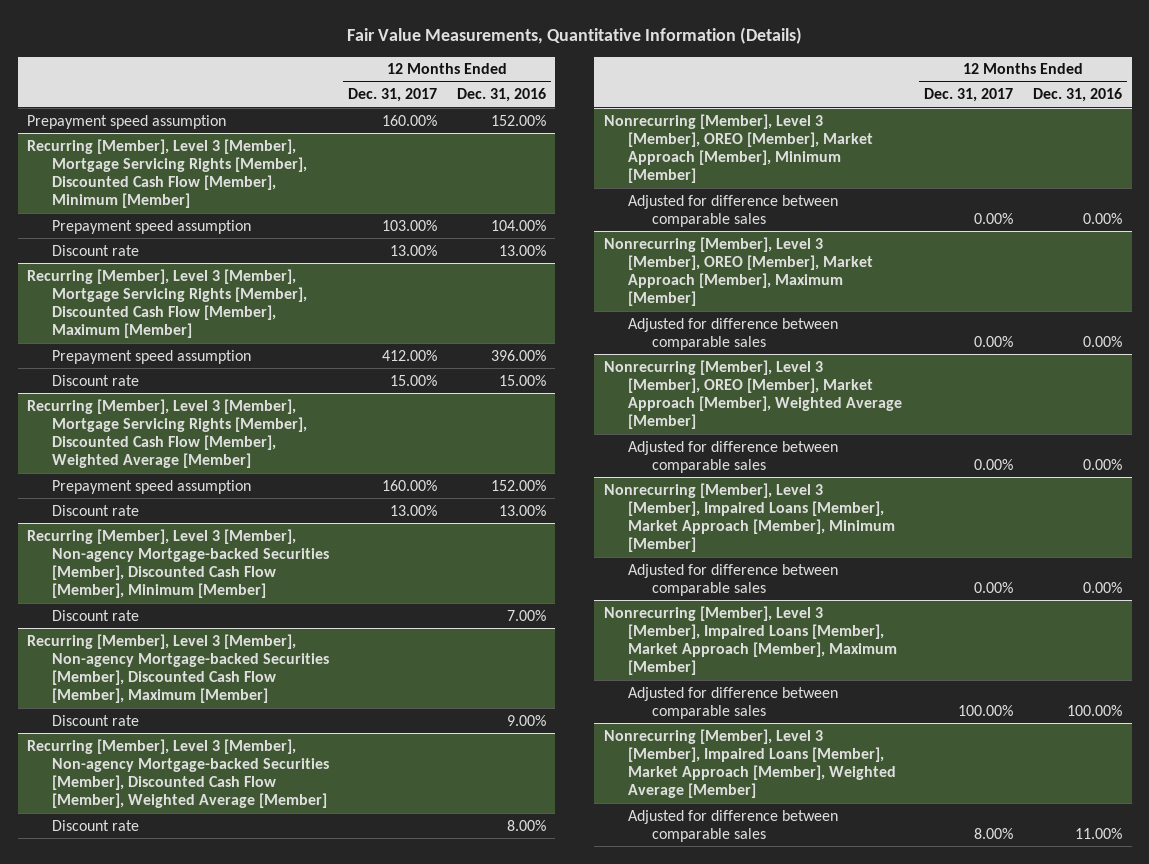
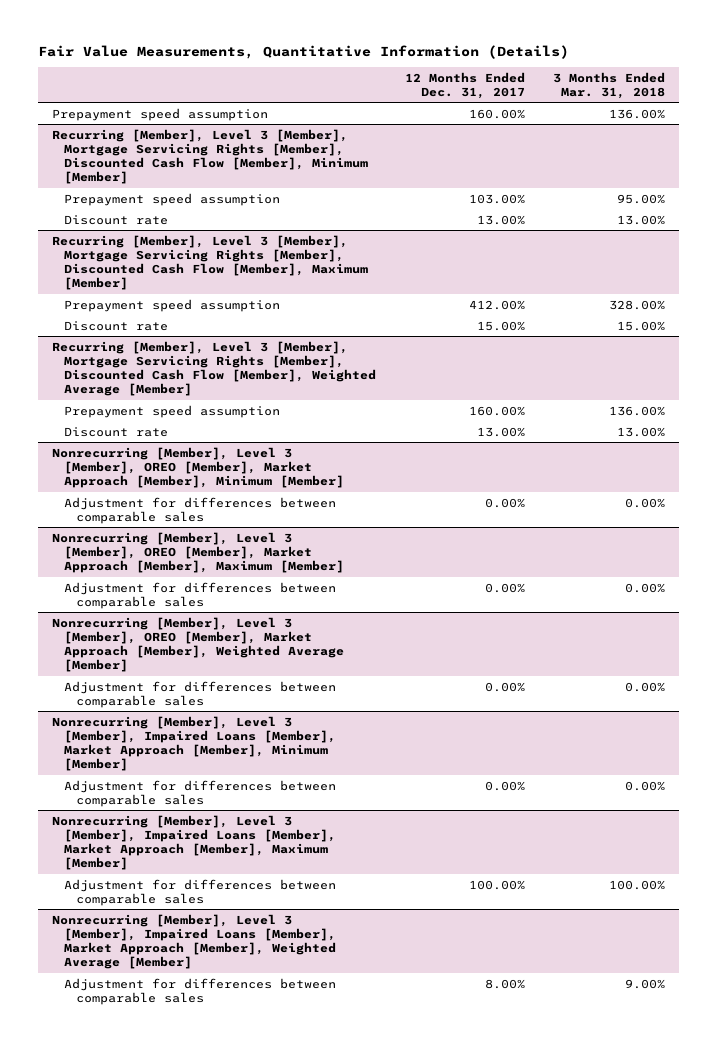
[456,88,546,103] Dec. 31, 2016 -> none
none -> [553,71,666,99] 3 Months Ended Mar. 31, 2018
[27,528,329,598] Recurring [Member], Level 3 [Member], Non-agency Mortgage-backed Securities [Member], Discounted Cash Flow [Member], Minimum [Member] -> none
[51,609,139,621] Discount rate -> none
[27,633,329,703] Recurring [Member], Level 3 [Member], Non-agency Mortgage-backed Securities [Member], Discounted Cash Flow [Member], Maximum [Member] -> none
[51,714,139,726] Discount rate -> none
[27,738,329,808] Recurring [Member], Level 3 [Member], Non-agency Mortgage-backed Securities [Member], Discounted Cash Flow [Member], Weighted Average [Member] -> none
[51,819,139,831] Discount rate -> none
[627,194,838,227] Adjusted for difference between comparable sales -> [64,496,337,524] Adjustment for differences between comparable sales
[627,317,838,350] Adjusted for difference between comparable sales -> [64,581,337,609] Adjustment for differences between comparable sales
[627,440,838,473] Adjusted for difference between comparable sales -> [64,680,337,708] Adjustment for differences between comparable sales
[627,563,838,596] Adjusted for difference between comparable sales -> [64,779,337,807] Adjustment for differences between comparable sales
[627,686,838,719] Adjusted for difference between comparable sales -> [64,878,337,906] Adjustment for differences between comparable sales
[627,809,838,842] Adjusted for difference between comparable sales -> [64,977,337,1005] Adjustment for differences between comparable sales

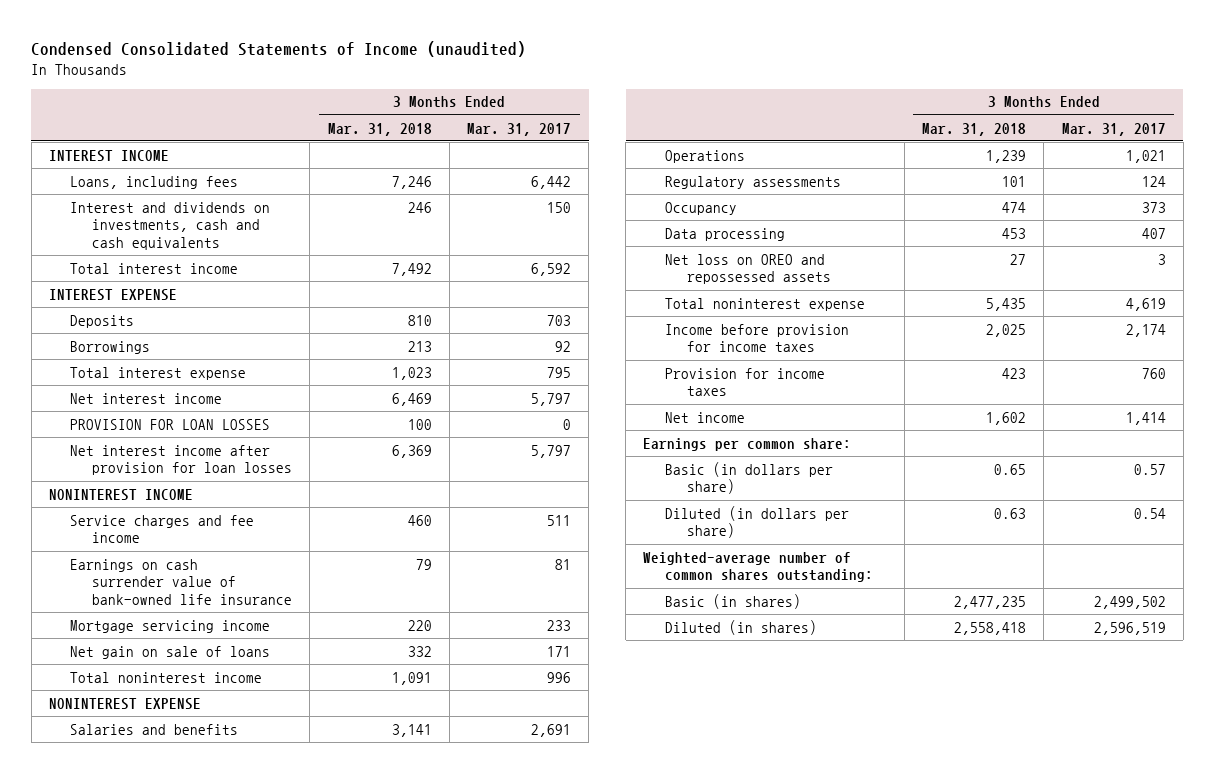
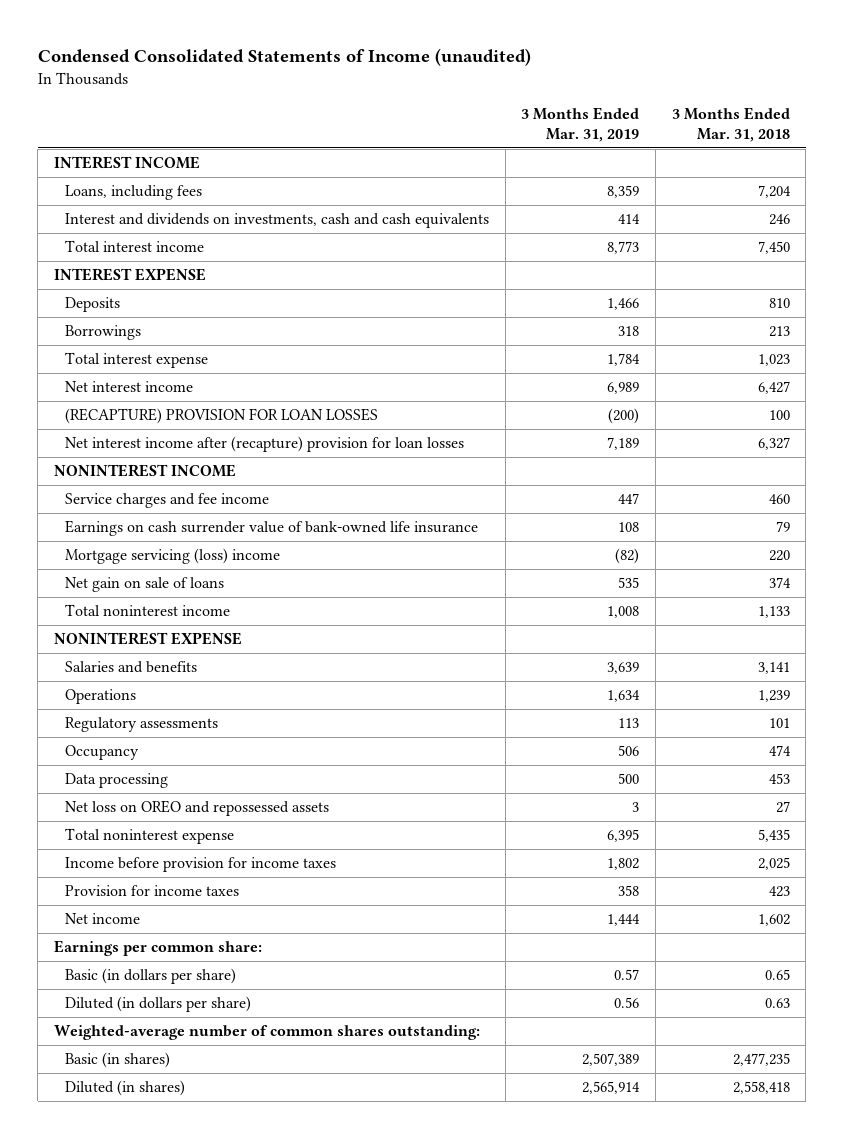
[467,122,572,136] Mar. 31, 2017 -> none
none -> [521,107,640,143] 3 Months Ended Mar. 31, 2019
[391,175,432,189] 7,246 -> [757,185,791,199] 7,204
[391,262,432,276] 7,492 -> [757,241,790,255] 7,450
[391,392,432,406] 6,469 -> [757,381,790,395] 6,427
[70,418,271,430] PROVISION FOR LOAN LOSSES -> [65,408,379,425] (RECAPTURE) PROVISION FOR LOAN LOSSES
[70,444,293,476] Net interest income after provision for loan losses -> [65,436,465,453] Net interest income after (recapture) provision for loan losses
[391,444,432,458] 6,369 -> [757,437,790,451] 6,327
[70,619,271,633] Mortgage servicing income -> [65,548,281,565] Mortgage servicing (loss) income
[407,645,432,657] 332 -> [768,577,791,589] 374
[391,671,432,685] 1,091 -> [757,606,790,619] 1,133

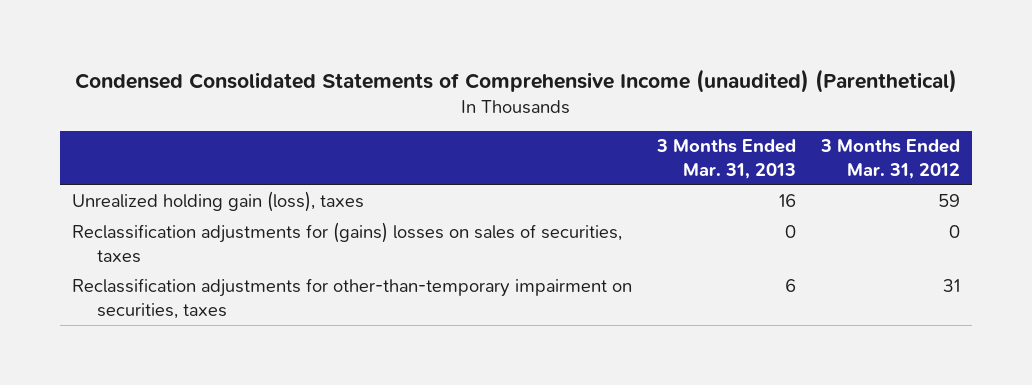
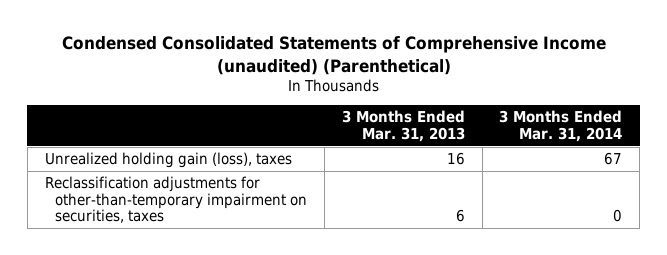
[819,139,960,179] 3 Months Ended Mar. 31, 2012 -> none
none -> [499,110,623,142] 3 Months Ended Mar. 31, 2014
[72,222,623,263] Reclassification adjustments for (gains) losses on sales of securities, taxes -> none

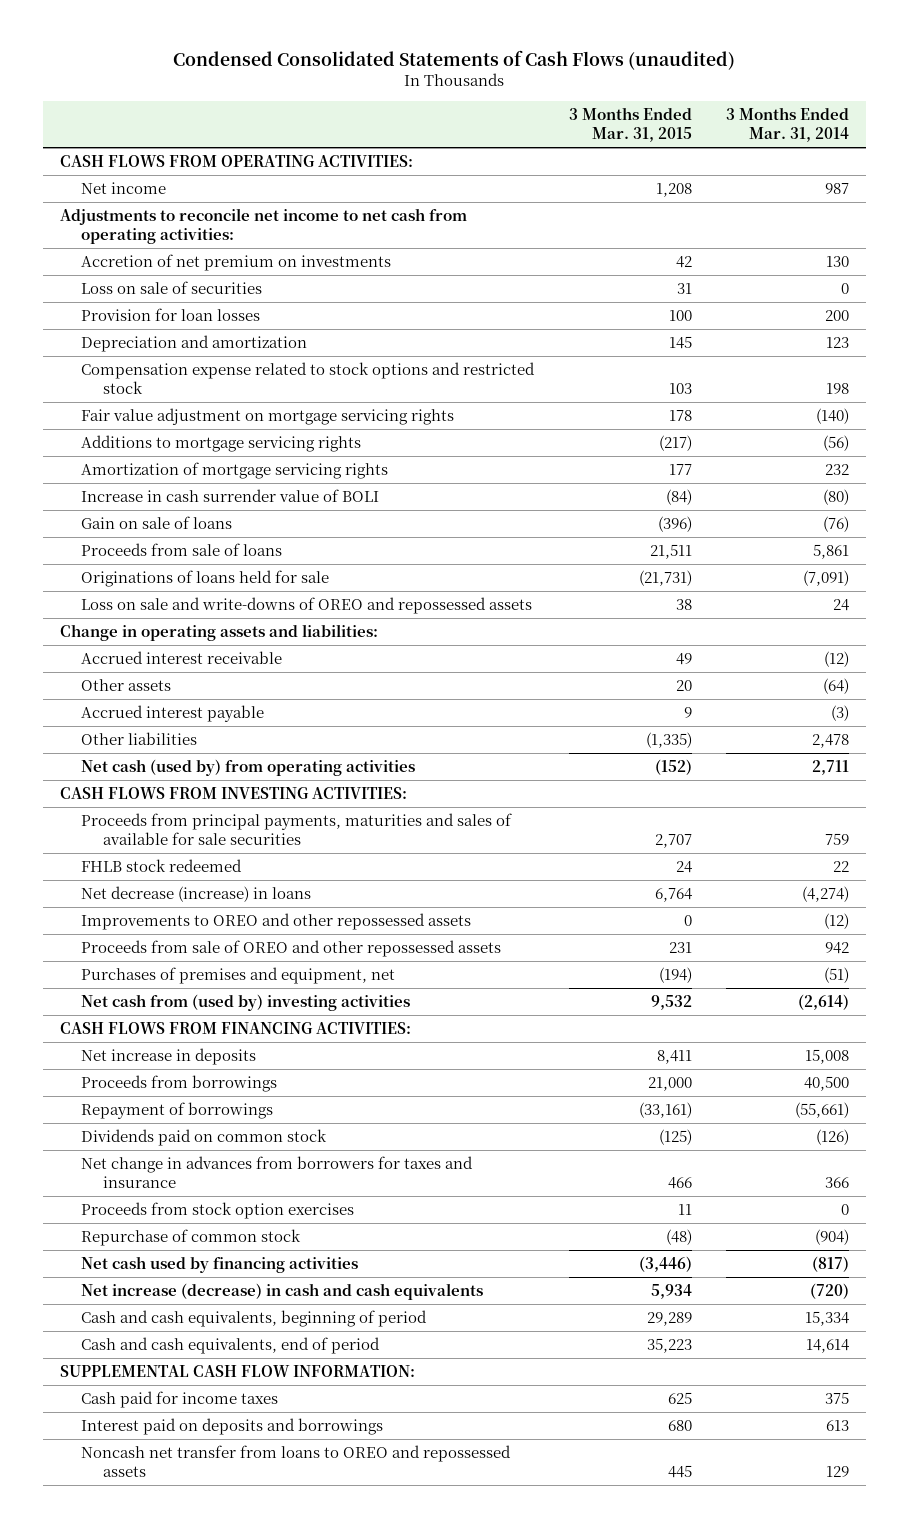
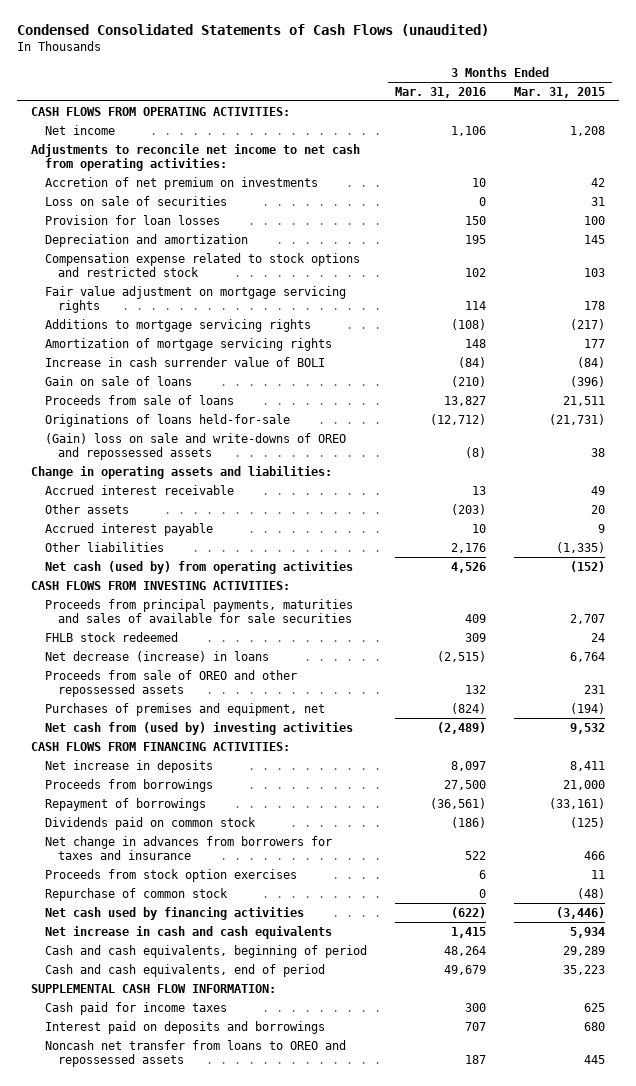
[725,107,849,143] 3 Months Ended Mar. 31, 2014 -> none
none -> [394,86,486,98] Mar. 31, 2016
[81,570,330,588] Originations of loans held for sale -> [44,413,290,427] Originations of loans held-for-sale
[81,597,533,615] Loss on sale and write-downs of OREO and repossessed assets -> [44,432,346,460] (Gain) loss on sale and write-downs of OREO and repossessed assets
[81,913,472,931] Improvements to OREO and other repossessed assets -> none
[81,1283,484,1301] Net increase (decrease) in cash and cash equivalents -> [44,925,332,939] Net increase in cash and cash equivalents

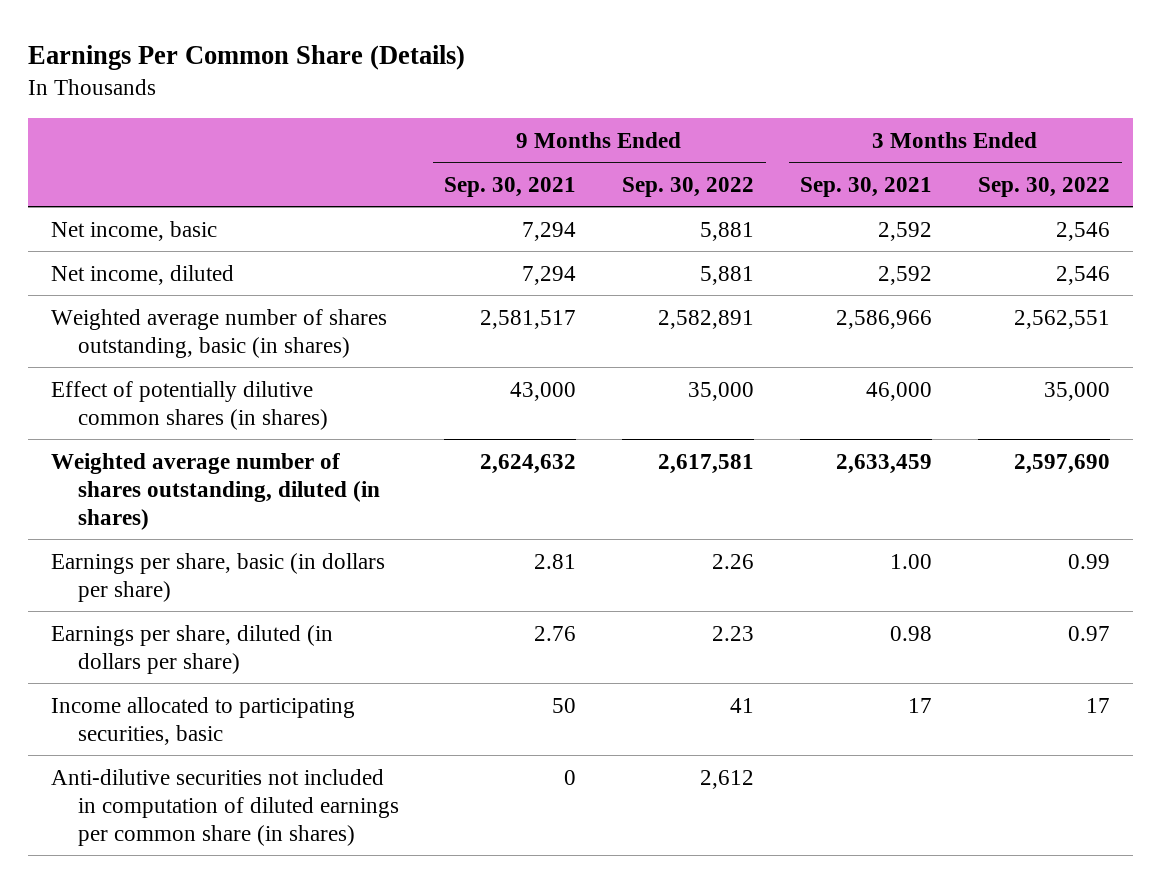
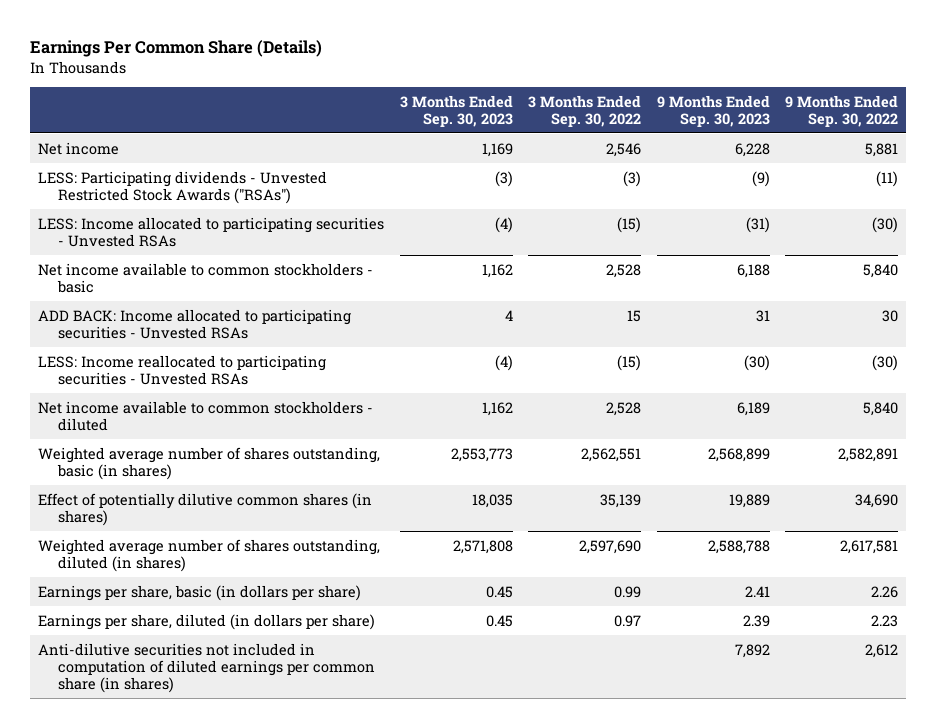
[444,176,577,197] Sep. 30, 2021 -> none
[800,176,933,197] Sep. 30, 2021 -> none
none -> [399,94,513,127] 3 Months Ended Sep. 30, 2023
none -> [656,94,770,127] 9 Months Ended Sep. 30, 2023
none -> [38,141,120,155] Net income
none -> [38,170,328,204] LESS: Participating dividends - Unvested Restricted Stock Awards ("RSAs")
none -> [38,216,385,247] LESS: Income allocated to participating securities - Unvested RSAs
[51,220,218,241] Net income, basic -> [38,262,374,293] Net income available to common stockholders - basic
[700,221,755,241] 5,881 -> [863,263,899,278] 5,840
[1056,221,1111,241] 2,546 -> [606,263,642,278] 2,528
none -> [38,308,352,339] ADD BACK: Income allocated to participating securities - Unvested RSAs
none -> [38,354,327,385] LESS: Income reallocated to participating securities - Unvested RSAs
[51,264,235,285] Net income, diluted -> [38,400,374,431] Net income available to common stockholders - diluted
[700,265,755,285] 5,881 -> [863,401,899,416] 5,840
[1056,265,1111,285] 2,546 -> [606,401,642,416] 2,528
[688,381,755,401] 35,000 -> [855,493,899,508] 34,690
[1044,381,1111,401] 35,000 -> [600,493,642,508] 35,139
[51,696,356,745] Income allocated to participating securities, basic -> none

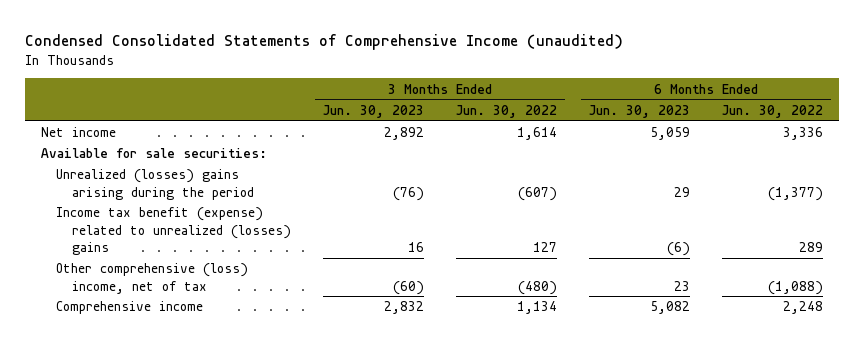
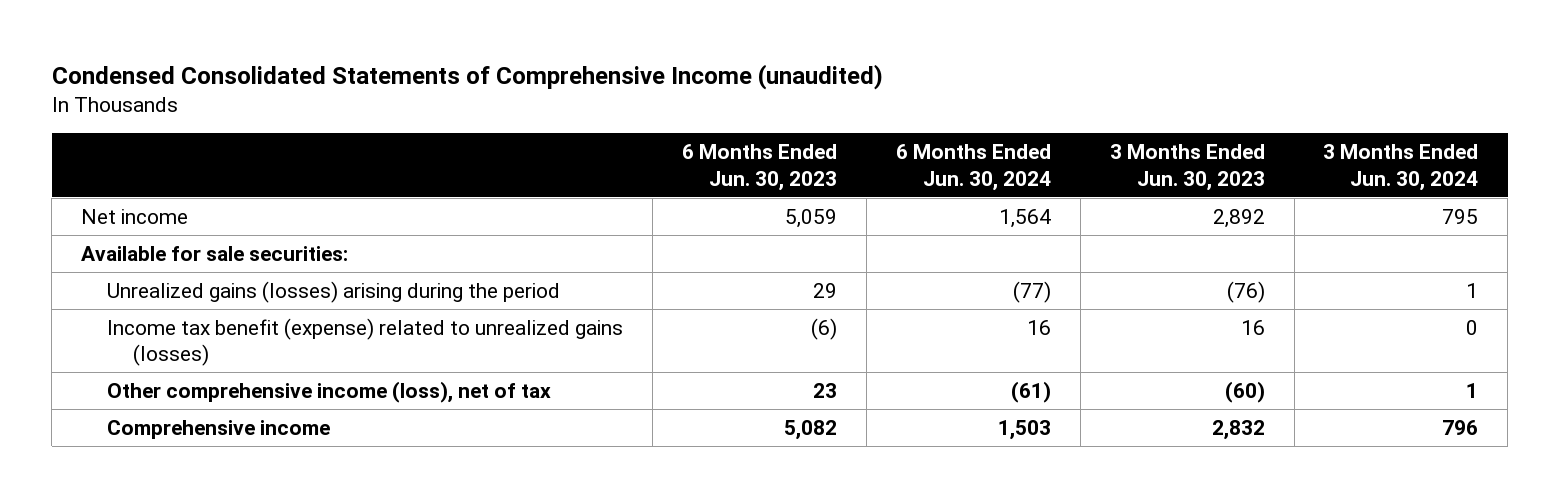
[455,105,557,119] Jun. 30, 2022 -> none
[721,105,823,119] Jun. 30, 2022 -> none
none -> [895,144,1051,191] 6 Months Ended Jun. 30, 2024
none -> [1323,144,1479,191] 3 Months Ended Jun. 30, 2024
[56,169,254,200] Unrealized (losses) gains arising during the period -> [106,280,560,303] Unrealized gains (losses) arising during the period
[56,207,291,255] Income tax benefit (expense) related to unrealized (losses) gains -> [106,317,623,367] Income tax benefit (expense) related to unrealized gains (losses)
[56,263,249,294] Other comprehensive (loss) income, net of tax -> [106,380,551,403] Other comprehensive income (loss), net of tax

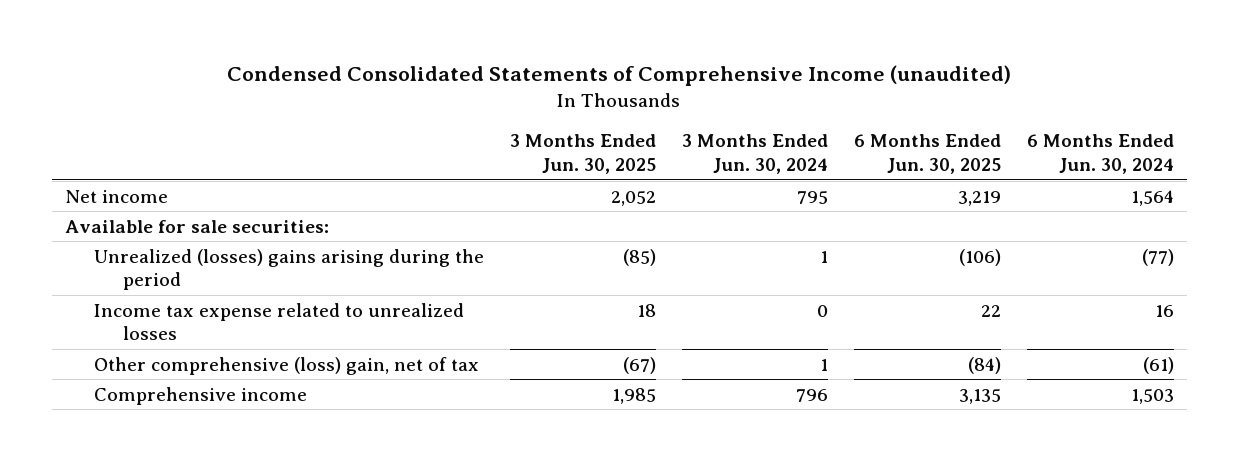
[681,144,837,191] 6 Months Ended Jun. 30, 2023 -> none
[1109,144,1265,191] 3 Months Ended Jun. 30, 2023 -> none
none -> [510,134,657,175] 3 Months Ended Jun. 30, 2025
none -> [853,134,1001,175] 6 Months Ended Jun. 30, 2025
[106,280,560,303] Unrealized gains (losses) arising during the period -> [94,248,485,291] Unrealized (losses) gains arising during the period
[106,317,623,367] Income tax benefit (expense) related to unrealized gains (losses) -> [94,302,465,341] Income tax expense related to unrealized losses
[106,380,551,403] Other comprehensive income (loss), net of tax -> [94,356,480,375] Other comprehensive (loss) gain, net of tax

